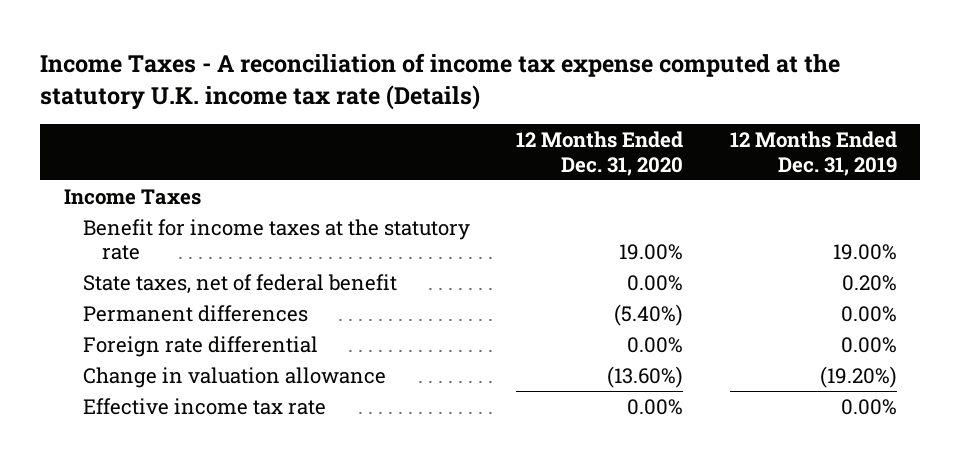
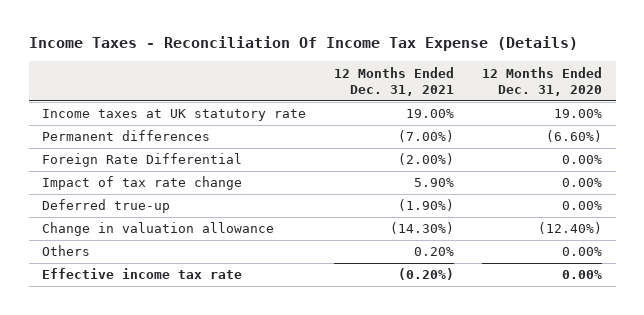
[40,53,841,110] Income Taxes - A reconciliation of income tax expense computed at the statutory U.K. income tax rate (Details) -> [28,36,578,52] Income Taxes - Reconciliation Of Income Tax Expense (Details)
[729,131,897,176] 12 Months Ended Dec. 31, 2019 -> none
none -> [334,66,455,96] 12 Months Ended Dec. 31, 2021
[63,188,201,205] Income Taxes -> none
[82,273,397,294] State taxes, net of federal benefit -> none
[82,218,470,261] Benefit for income taxes at the statutory rate -> [42,109,307,122] Income taxes at UK statutory rate
[614,303,684,326] (5.40%) -> [545,130,602,143] (6.60%)
[82,335,318,357] Foreign rate differential -> [42,153,243,168] Foreign Rate Differential
none -> [42,176,243,191] Impact of tax rate change
none -> [42,199,171,214] Deferred true-up
[607,365,684,388] (13.60%) -> [537,222,602,235] (12.40%)
none -> [42,245,91,257] Others

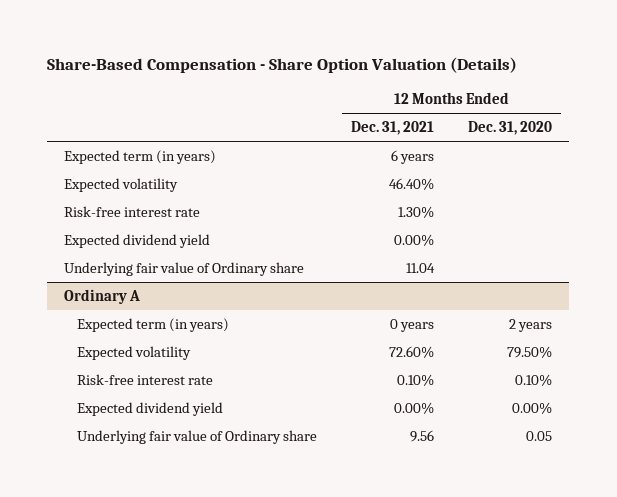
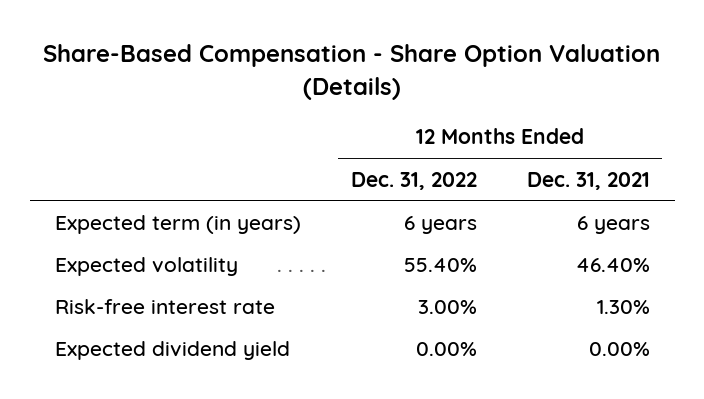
[468,121,553,136] Dec. 31, 2020 -> none
none -> [350,171,477,190] Dec. 31, 2022
[64,261,305,276] Underlying fair value of Ordinary share -> none
[64,288,141,304] Ordinary A -> none
[76,317,229,332] Expected term (in years) -> none
[76,345,191,360] Expected volatility -> none
[76,373,213,385] Risk-free interest rate -> none
[76,401,223,416] Expected dividend yield -> none
[76,429,317,444] Underlying fair value of Ordinary share -> none

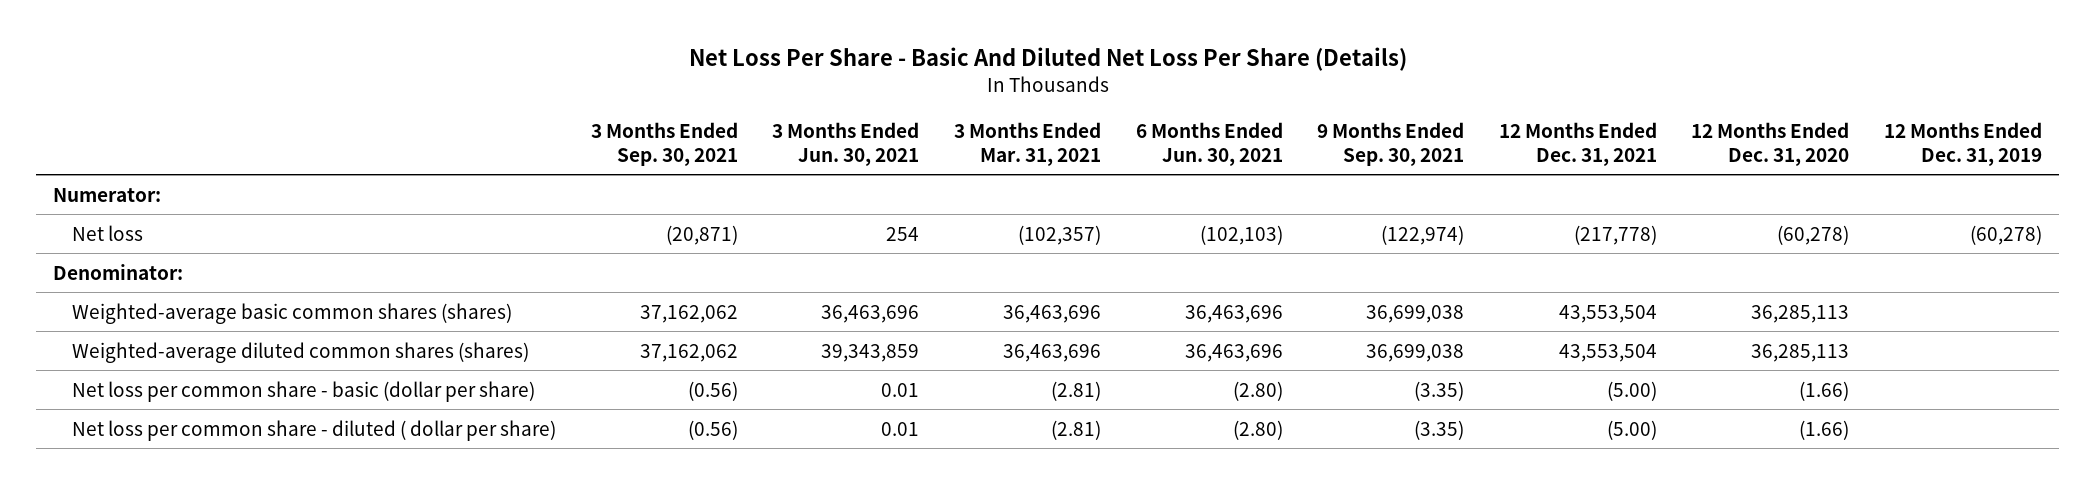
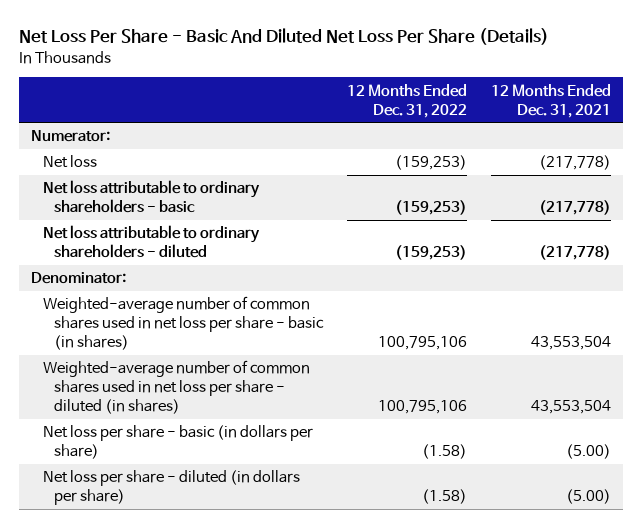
[590,121,738,166] 3 Months Ended Sep. 30, 2021 -> none
[772,121,920,166] 3 Months Ended Jun. 30, 2021 -> none
[954,121,1102,166] 3 Months Ended Mar. 31, 2021 -> none
[1135,121,1283,166] 6 Months Ended Jun. 30, 2021 -> none
[1317,121,1465,166] 9 Months Ended Sep. 30, 2021 -> none
[1691,121,1850,166] 12 Months Ended Dec. 31, 2020 -> none
[1883,121,2042,166] 12 Months Ended Dec. 31, 2019 -> none
none -> [347,83,468,118] 12 Months Ended Dec. 31, 2022
none -> [42,180,260,214] Net loss attributable to ordinary shareholders - basic
none -> [42,225,260,259] Net loss attributable to ordinary shareholders - diluted
[72,302,513,324] Weighted-average basic common shares (shares) -> [42,296,325,351] Weighted-average number of common shares used in net loss per share - basic (in shares)
[72,341,530,363] Weighted-average diluted common shares (shares) -> [42,360,310,415] Weighted-average number of common shares used in net loss per share - diluted (in shares)
[72,380,536,402] Net loss per common share - basic (dollar per share) -> [42,425,313,460] Net loss per share - basic (in dollars per share)
[72,419,557,441] Net loss per common share - diluted ( dollar per share) -> [42,470,300,506] Net loss per share - diluted (in dollars per share)

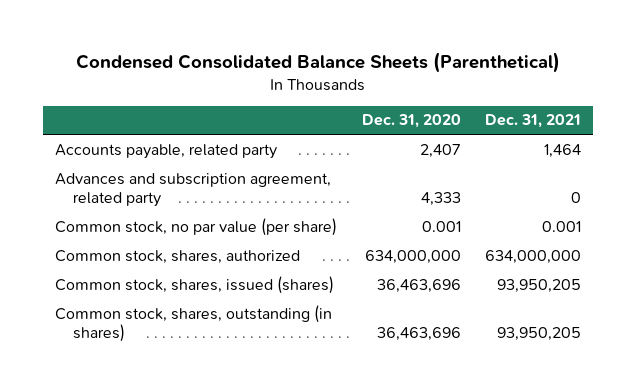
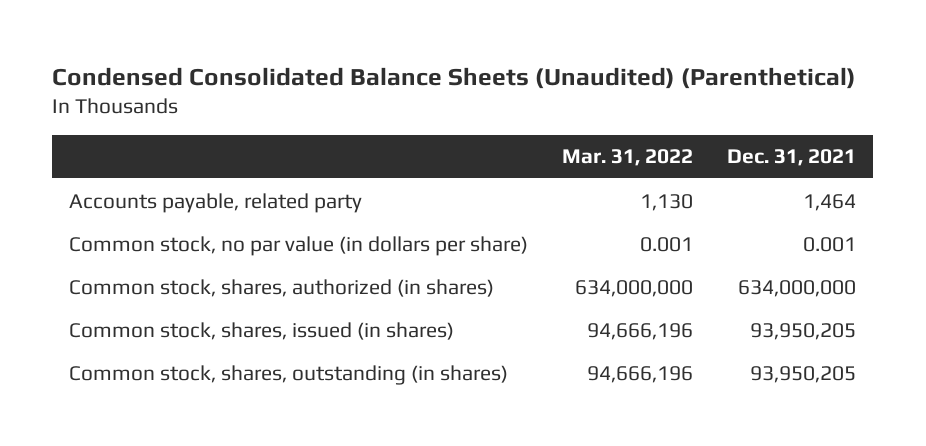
[76,51,561,73] Condensed Consolidated Balance Sheets (Parenthetical) -> [52,66,857,89] Condensed Consolidated Balance Sheets (Unaudited) (Parenthetical)
[361,114,461,129] Dec. 31, 2020 -> none
none -> [562,149,694,167] Mar. 31, 2022
[55,172,332,207] Advances and subscription agreement, related party -> none
[55,217,338,236] Common stock, no par value (per share) -> [69,235,529,256] Common stock, no par value (in dollars per share)
[55,249,301,264] Common stock, shares, authorized -> [69,278,495,297] Common stock, shares, authorized (in shares)
[55,275,335,294] Common stock, shares, issued (shares) -> [69,321,455,340] Common stock, shares, issued (in shares)

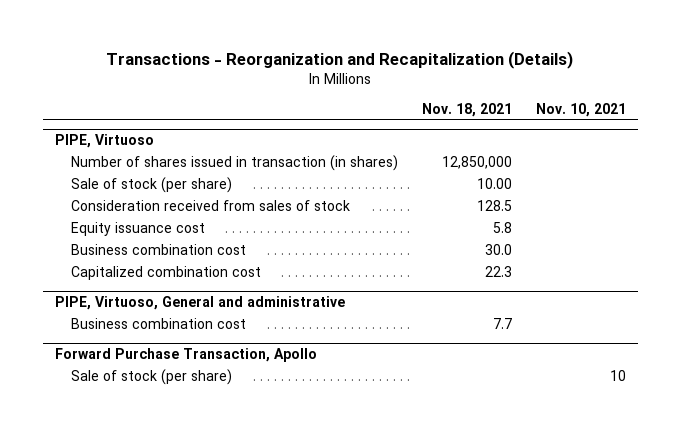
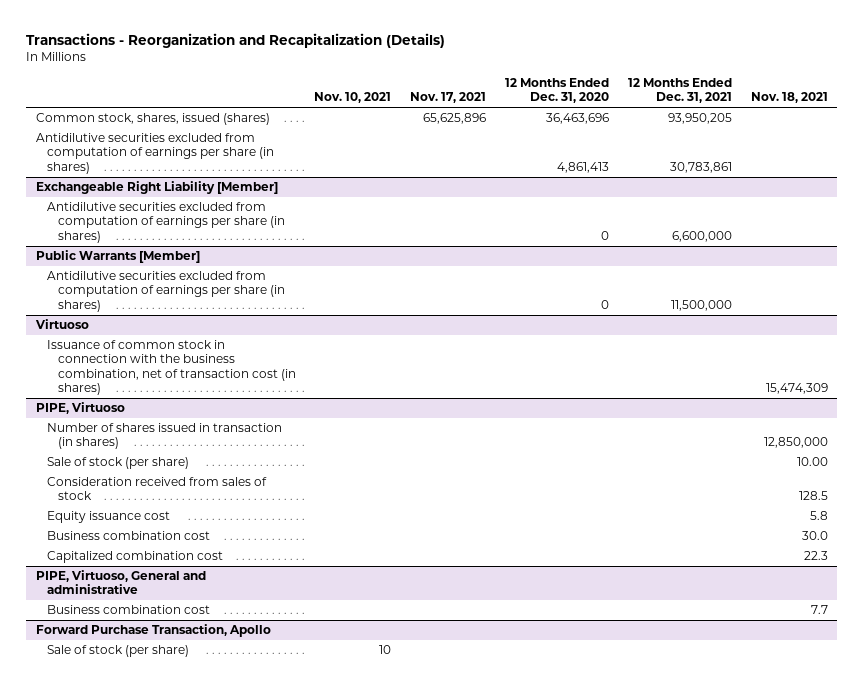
none -> [410,92,487,104] Nov. 17, 2021
none -> [505,77,610,104] 12 Months Ended Dec. 31, 2020
none -> [628,77,733,104] 12 Months Ended Dec. 31, 2021
none -> [35,113,270,126] Common stock, shares, issued (shares)
none -> [35,133,274,174] Antidilutive securities excluded from computation of earnings per share (in shares)
none -> [35,181,278,195] Exchangeable Right Liability [Member]
none -> [46,202,285,243] Antidilutive securities excluded from computation of earnings per share (in shares)
none -> [35,250,200,264] Public Warrants [Member]
none -> [46,271,285,312] Antidilutive securities excluded from computation of earnings per share (in shares)
none -> [34,319,89,330] Virtuoso
none -> [46,340,296,396] Issuance of common stock in connection with the business combination, net of transaction cost (in shares)

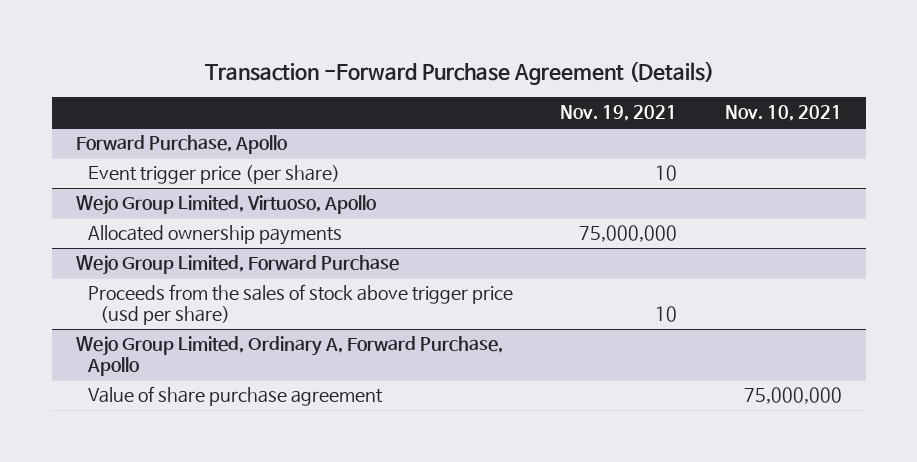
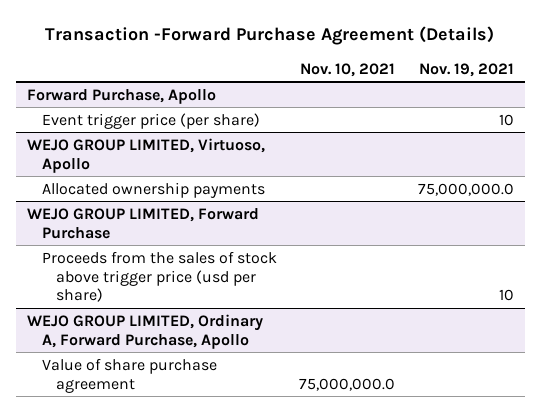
[75,195,376,216] Wejo Group Limited, Virtuoso, Apollo -> [26,137,265,173] WEJO GROUP LIMITED, Virtuoso, Apollo
[579,225,678,243] 75,000,000 -> [417,182,514,196] 75,000,000.0
[75,255,399,276] Wejo Group Limited, Forward Purchase -> [26,207,259,239] WEJO GROUP LIMITED, Forward Purchase
[75,336,503,377] Wejo Group Limited, Ordinary A, Forward Purchase, Apollo -> [26,313,263,349] WEJO GROUP LIMITED, Ordinary A, Forward Purchase, Apollo
[743,387,842,405] 75,000,000 -> [299,377,396,391] 75,000,000.0

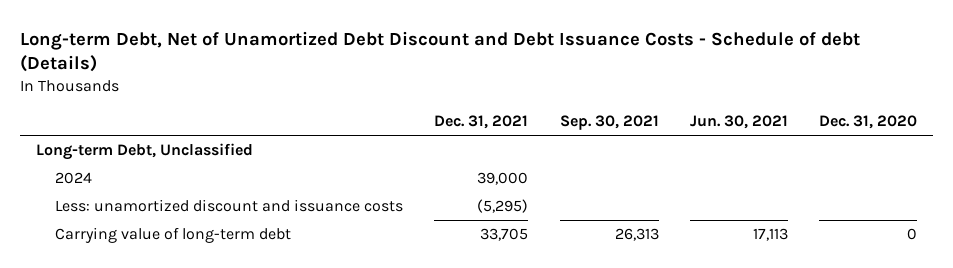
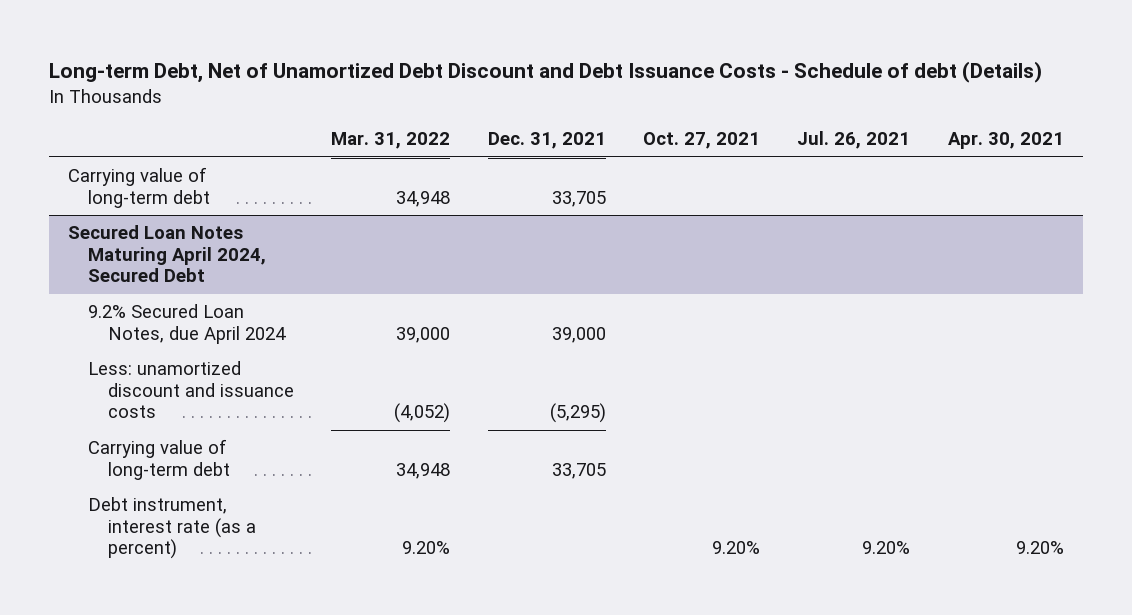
[559,114,659,130] Sep. 30, 2021 -> none
[689,114,788,129] Jun. 30, 2021 -> none
[819,114,918,129] Dec. 31, 2020 -> none
none -> [331,132,451,150] Mar. 31, 2022
none -> [642,132,760,150] Oct. 27, 2021
none -> [797,131,911,150] Jul. 26, 2021
none -> [947,132,1064,150] Apr. 30, 2021
[35,143,253,161] Long-term Debt, Unclassified -> none
none -> [68,167,210,208] Carrying value of long-term debt
none -> [68,225,266,283] Secured Loan Notes Maturing April 2024, Secured Debt
[55,172,93,185] 2024 -> [87,304,286,344] 9.2% Secured Loan Notes, due April 2024
none -> [87,497,256,560] Debt instrument, interest rate (as a percent)

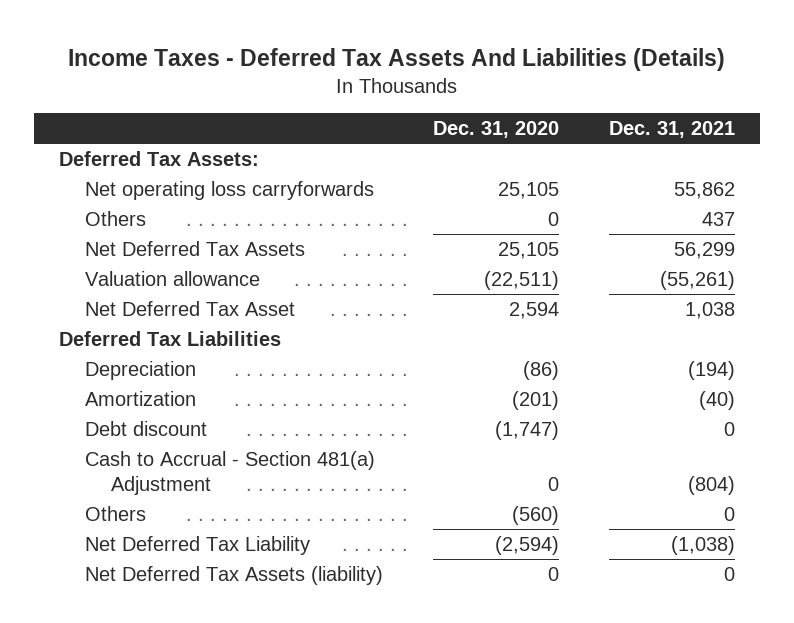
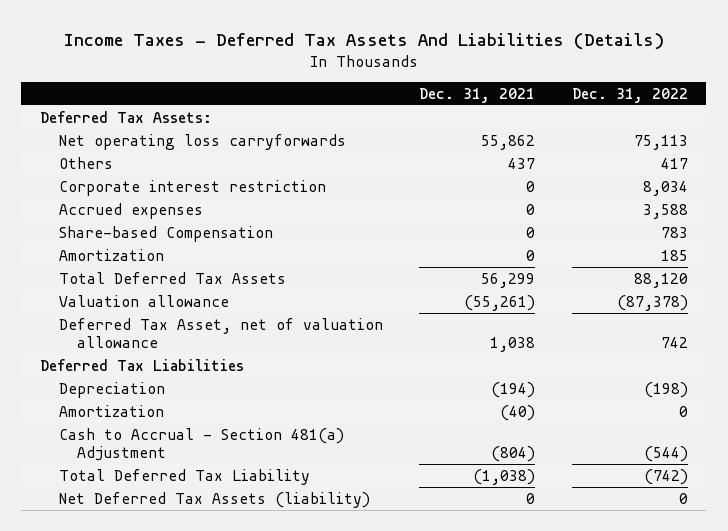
[433,120,560,138] Dec. 31, 2020 -> none
none -> [572,87,689,103] Dec. 31, 2022
none -> [58,179,326,196] Corporate interest restriction
none -> [58,202,203,219] Accrued expenses
none -> [58,225,273,242] Share-based Compensation
none -> [58,248,164,261] Amortization
[85,241,306,257] Net Deferred Tax Assets -> [58,271,286,284] Total Deferred Tax Assets
[85,301,296,317] Net Deferred Tax Asset -> [58,317,383,349] Deferred Tax Asset, net of valuation allowance
[85,421,208,437] Debt discount -> none
[85,506,147,522] Others -> none
[85,536,311,556] Net Deferred Tax Liability -> [58,468,310,485] Total Deferred Tax Liability

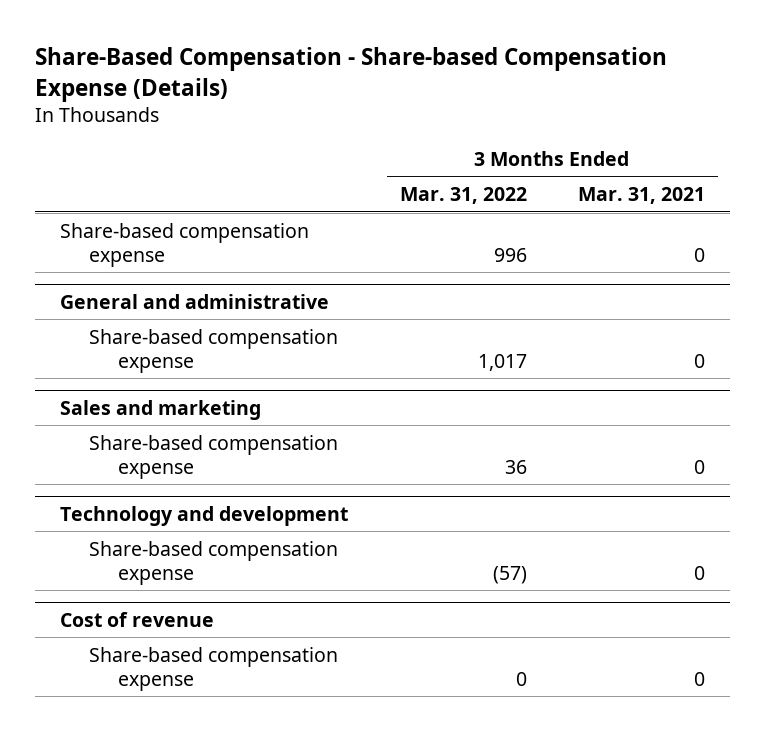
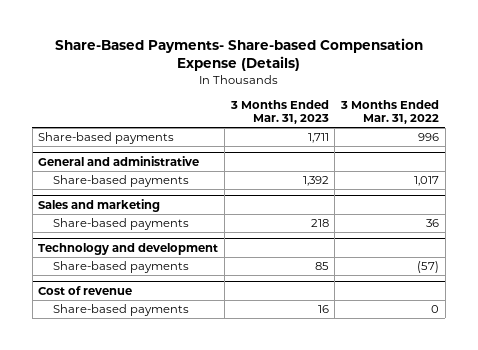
[34,47,667,102] Share-Based Compensation - Share-based Compensation Expense (Details) -> [54,38,423,72] Share-Based Payments- Share-based Compensation Expense (Details)
[577,187,705,205] Mar. 31, 2021 -> none
none -> [229,99,329,125] 3 Months Ended Mar. 31, 2023
[60,222,310,267] Share-based compensation expense -> [38,132,175,145] Share-based payments
[88,328,338,373] Share-based compensation expense -> [53,175,190,188] Share-based payments
[88,434,338,479] Share-based compensation expense -> [53,218,190,231] Share-based payments
[88,540,338,585] Share-based compensation expense -> [53,261,190,274] Share-based payments
[88,646,338,691] Share-based compensation expense -> [53,304,190,317] Share-based payments

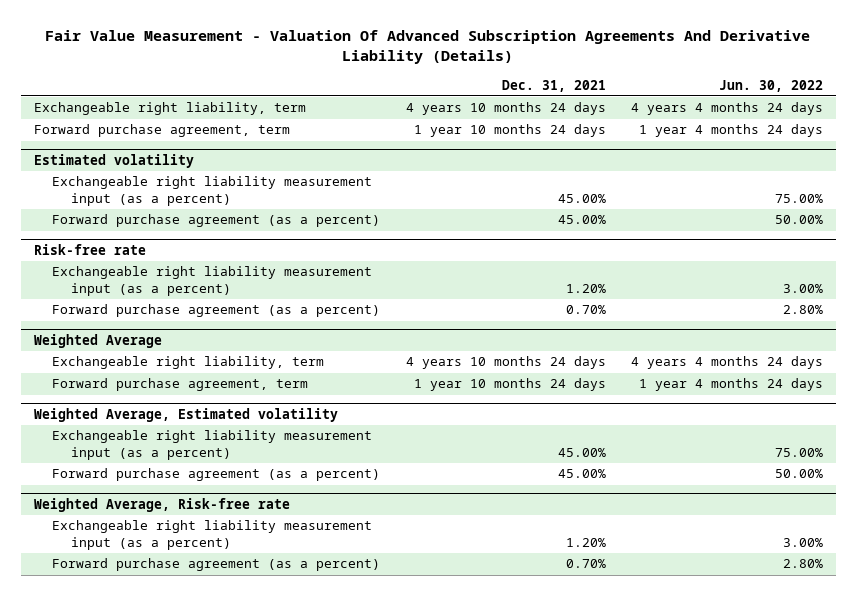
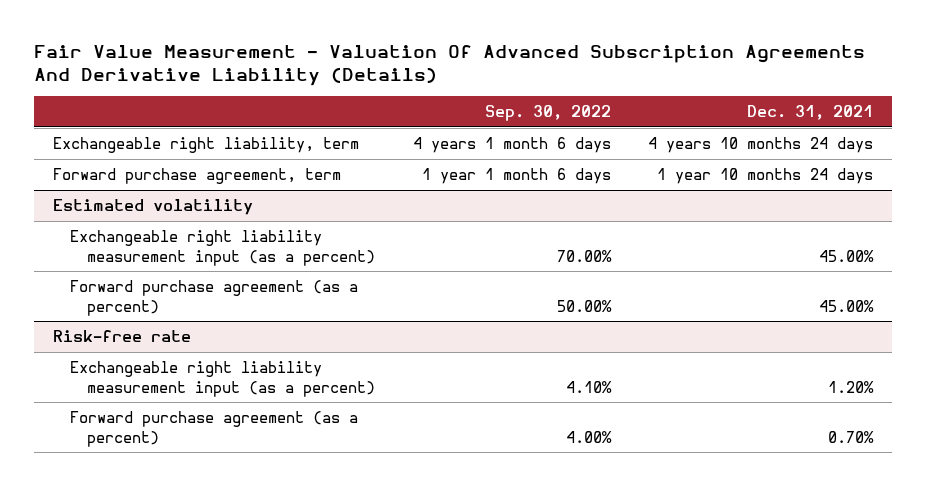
[719,79,824,92] Jun. 30, 2022 -> none
none -> [484,105,611,122] Sep. 30, 2022
[33,333,162,348] Weighted Average -> none
[52,356,325,370] Exchangeable right liability, term -> none
[52,378,309,392] Forward purchase agreement, term -> none
[33,407,338,422] Weighted Average, Estimated volatility -> none
[52,430,373,460] Exchangeable right liability measurement input (as a percent) -> none
[52,468,381,482] Forward purchase agreement (as a percent) -> none
[33,497,290,512] Weighted Average, Risk-free rate -> none
[52,520,373,550] Exchangeable right liability measurement input (as a percent) -> none
[52,558,381,572] Forward purchase agreement (as a percent) -> none

